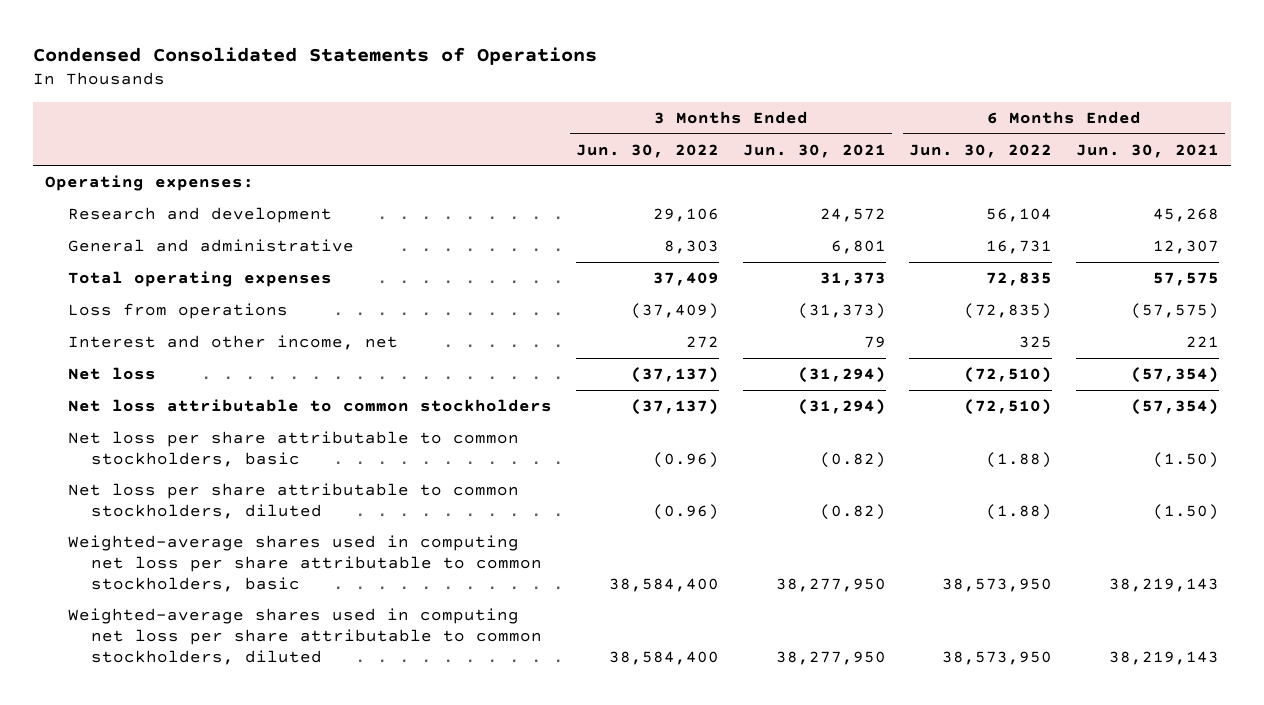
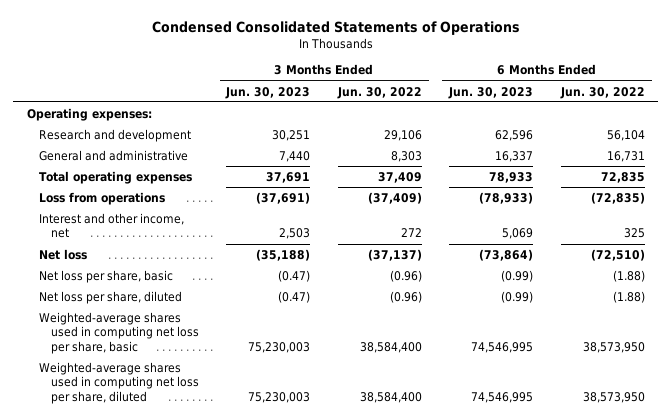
[742,143,886,158] Jun. 30, 2021 -> none
[1076,143,1220,158] Jun. 30, 2021 -> none
none -> [225,86,311,99] Jun. 30, 2023
none -> [448,86,534,99] Jun. 30, 2023
[68,399,553,413] Net loss attributable to common stockholders -> none
[68,431,520,467] Net loss per share attributable to common stockholders, basic -> [38,269,173,283] Net loss per share, basic
[68,483,520,519] Net loss per share attributable to common stockholders, diluted -> [38,290,182,304] Net loss per share, diluted
[68,535,543,592] Weighted-average shares used in computing net loss per share attributable to common stockholders, basic -> [38,311,199,355] Weighted-average shares used in computing net loss per share, basic
[68,608,543,665] Weighted-average shares used in computing net loss per share attributable to common stockholders, diluted -> [38,361,199,405] Weighted-average shares used in computing net loss per share, diluted

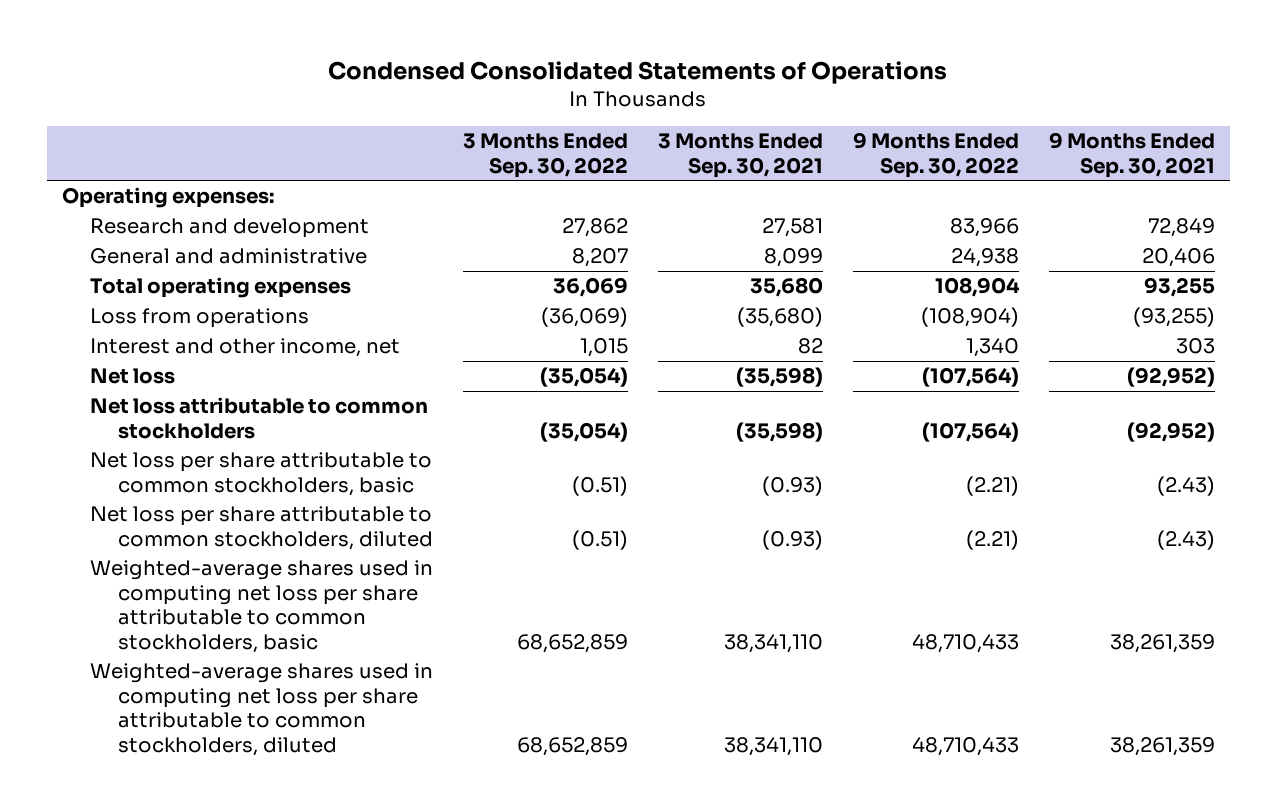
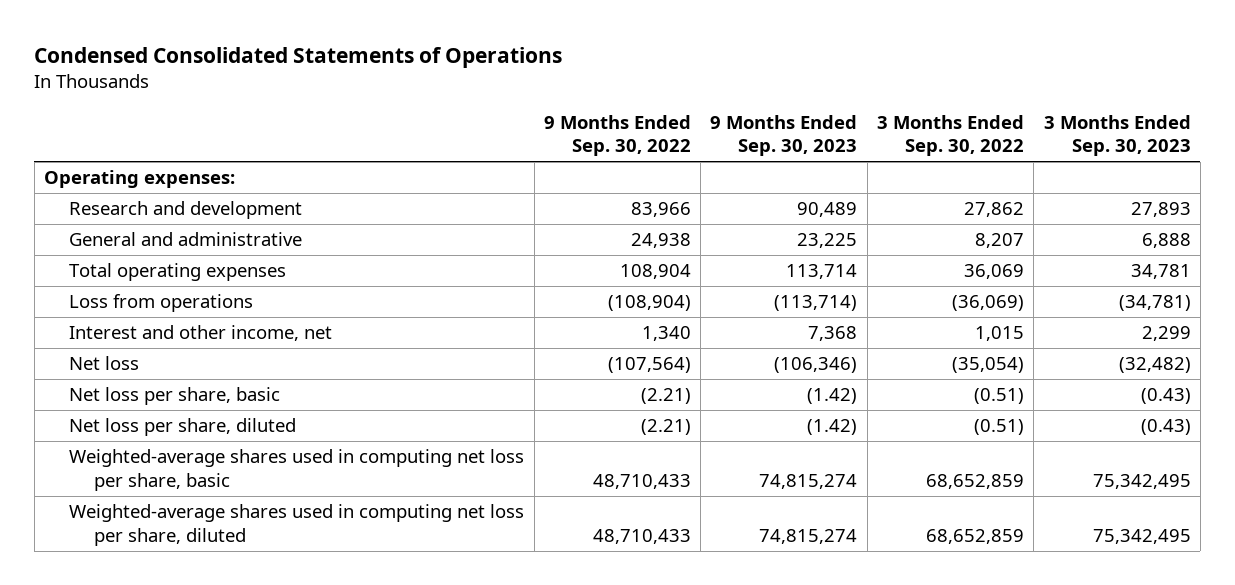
[657,133,823,178] 3 Months Ended Sep. 30, 2021 -> none
[1048,132,1215,178] 9 Months Ended Sep. 30, 2021 -> none
none -> [710,114,858,157] 9 Months Ended Sep. 30, 2023
none -> [1043,114,1191,157] 3 Months Ended Sep. 30, 2023
[90,397,429,439] Net loss attributable to common stockholders -> none
[90,452,433,496] Net loss per share attributable to common stockholders, basic -> [69,387,281,406] Net loss per share, basic
[90,506,433,550] Net loss per share attributable to common stockholders, diluted -> [69,418,297,437] Net loss per share, diluted
[90,560,434,653] Weighted-average shares used in computing net loss per share attributable to common stockholders, basic -> [69,449,525,491] Weighted-average shares used in computing net loss per share, basic
[90,663,434,756] Weighted-average shares used in computing net loss per share attributable to common stockholders, diluted -> [69,504,525,546] Weighted-average shares used in computing net loss per share, diluted

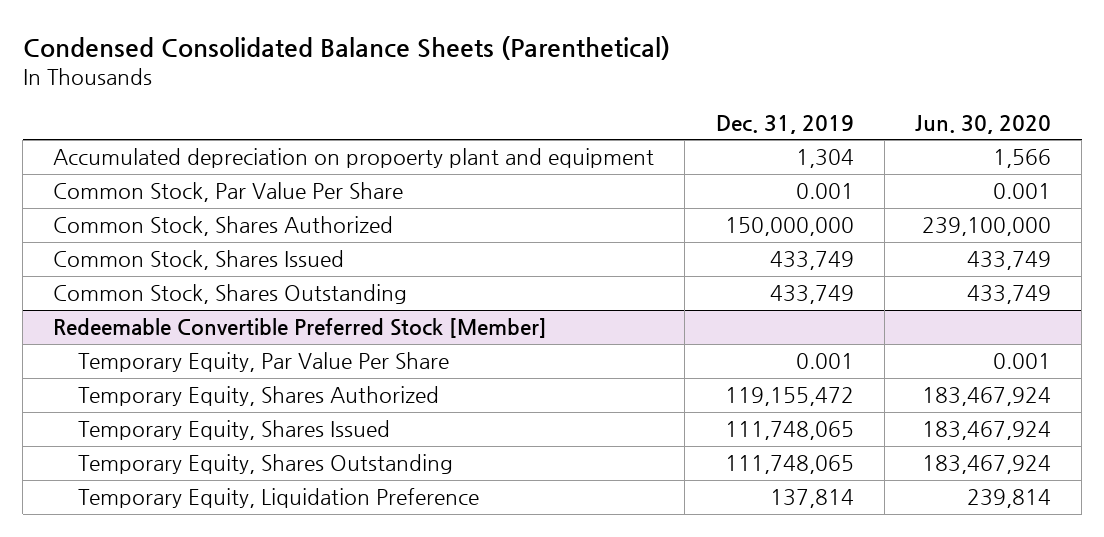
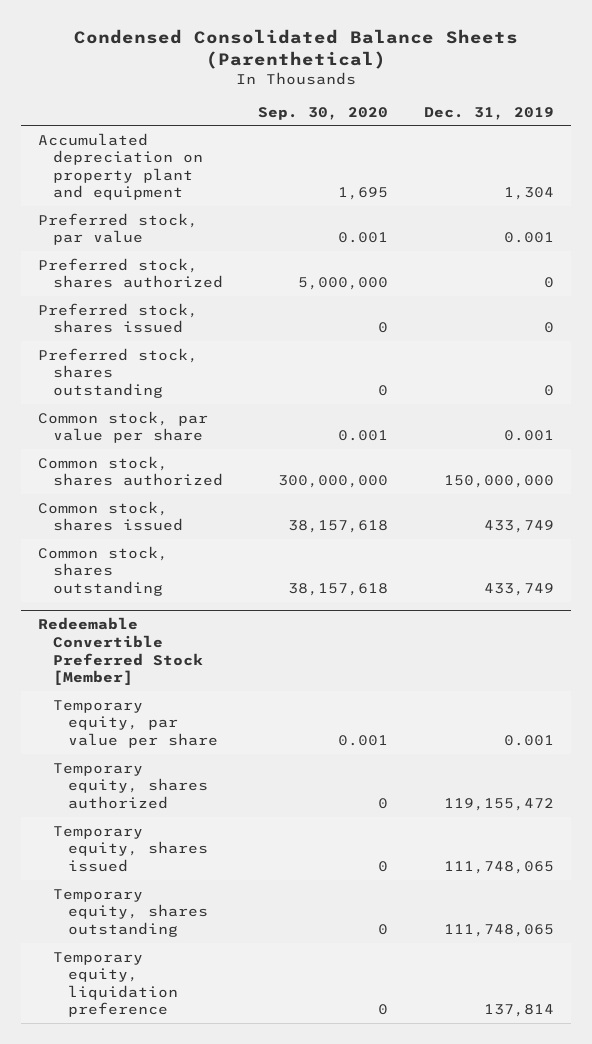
[914,114,1051,134] Jun. 30, 2020 -> none
none -> [258,106,389,120] Sep. 30, 2020
[53,148,655,169] Accumulated depreciation on propoerty plant and equipment -> [38,132,203,201] Accumulated depreciation on property plant and equipment
none -> [38,212,199,246] Preferred stock, par value
none -> [38,257,223,289] Preferred stock, shares authorized
none -> [38,302,199,334] Preferred stock, shares issued
none -> [38,347,199,398] Preferred stock, shares outstanding
[53,182,404,203] Common Stock, Par Value Per Share -> [38,410,209,444] Common stock, par value per share
[53,216,394,237] Common Stock, Shares Authorized -> [38,455,223,487] Common stock, shares authorized
[53,250,345,271] Common Stock, Shares Issued -> [38,500,183,532] Common stock, shares issued
[53,284,408,305] Common Stock, Shares Outstanding -> [38,545,169,596] Common stock, shares outstanding
[78,352,450,373] Temporary Equity, Par Value Per Share -> [52,699,218,748] Temporary equity, par value per share
[78,386,440,407] Temporary Equity, Shares Authorized -> [52,762,208,809] Temporary equity, shares authorized
[78,420,391,441] Temporary Equity, Shares Issued -> [52,825,208,872] Temporary equity, shares issued
[78,454,454,475] Temporary Equity, Shares Outstanding -> [52,888,208,937] Temporary equity, shares outstanding
[78,488,480,509] Temporary Equity, Liquidation Preference -> [52,951,178,1018] Temporary equity, liquidation preference

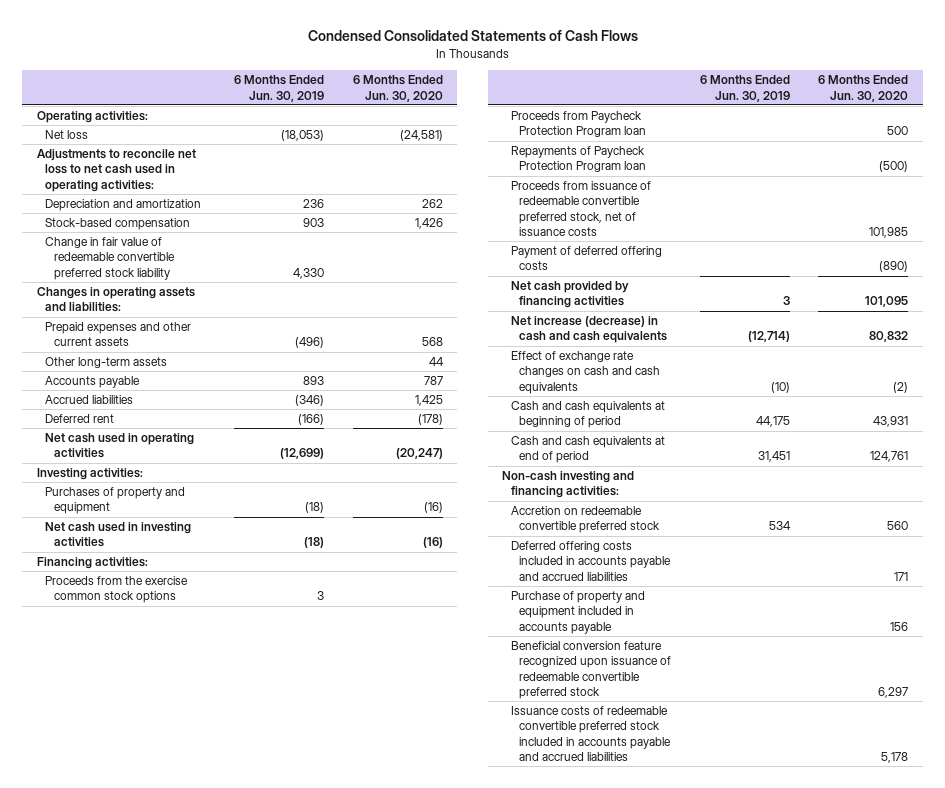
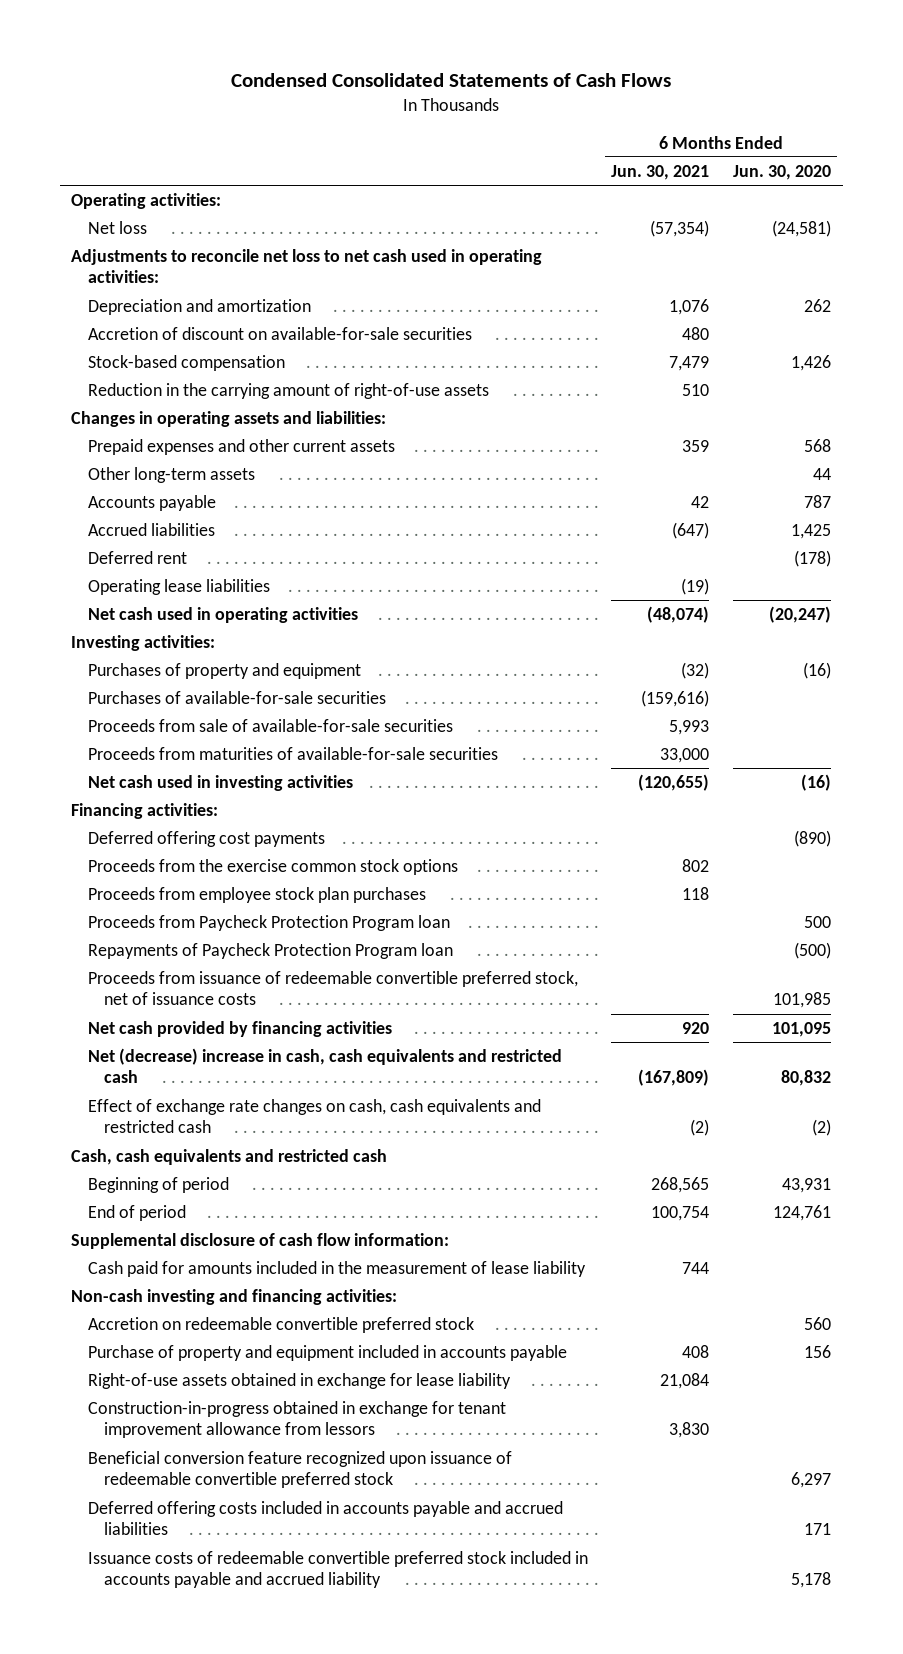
[234,75,325,102] 6 Months Ended Jun. 30, 2019 -> none
none -> [611,164,710,180] Jun. 30, 2021
none -> [87,326,472,340] Accretion of discount on available-for-sale securities
[45,237,175,280] Change in fair value of redeemable convertible preferred stock liability -> none
none -> [87,382,489,399] Reduction in the carrying amount of right-of-use assets
none -> [87,578,270,595] Operating lease liabilities
none -> [87,690,386,704] Purchases of available-for-sale securities
none -> [87,718,453,732] Proceeds from sale of available-for-sale securities
none -> [87,746,498,760] Proceeds from maturities of available-for-sale securities
none -> [87,830,325,847] Deferred offering cost payments
none -> [87,886,426,903] Proceeds from employee stock plan purchases
[510,246,662,271] Payment of deferred offering costs -> none
[510,316,668,344] Net increase (decrease) in cash and cash equivalents -> [87,1047,562,1084] Net (decrease) increase in cash, cash equivalents and restricted cash
[510,351,661,394] Effect of exchange rate changes on cash and cash equivalents -> [87,1098,541,1134] Effect of exchange rate changes on cash, cash equivalents and restricted cash
none -> [71,1148,388,1165] Cash, cash equivalents and restricted cash
[510,401,665,429] Cash and cash equivalents at beginning of period -> [87,1176,229,1193] Beginning of period
[510,436,665,464] Cash and cash equivalents at end of period -> [87,1204,186,1221] End of period
none -> [71,1232,450,1249] Supplemental disclosure of cash flow information:
none -> [87,1260,586,1277] Cash paid for amounts included in the measurement of lease liability
none -> [87,1372,511,1389] Right-of-use assets obtained in exchange for lease liability
none -> [87,1400,506,1439] Construction-in-progress obtained in exchange for tenant improvement allowance from lessors
[510,541,672,581] Deferred offering costs included in accounts payable and accrued liabilities -> [87,1500,563,1536] Deferred offering costs included in accounts payable and accrued liabilities
[510,706,672,762] Issuance costs of redeemable convertible preferred stock included in accounts payable and accrued liabilities -> [87,1550,588,1589] Issuance costs of redeemable convertible preferred stock included in accounts payable and accrued liability

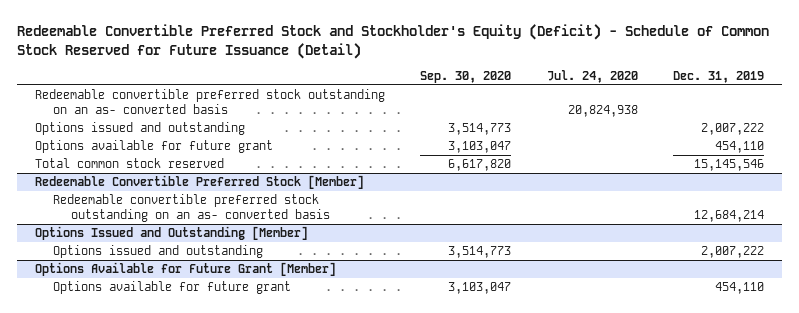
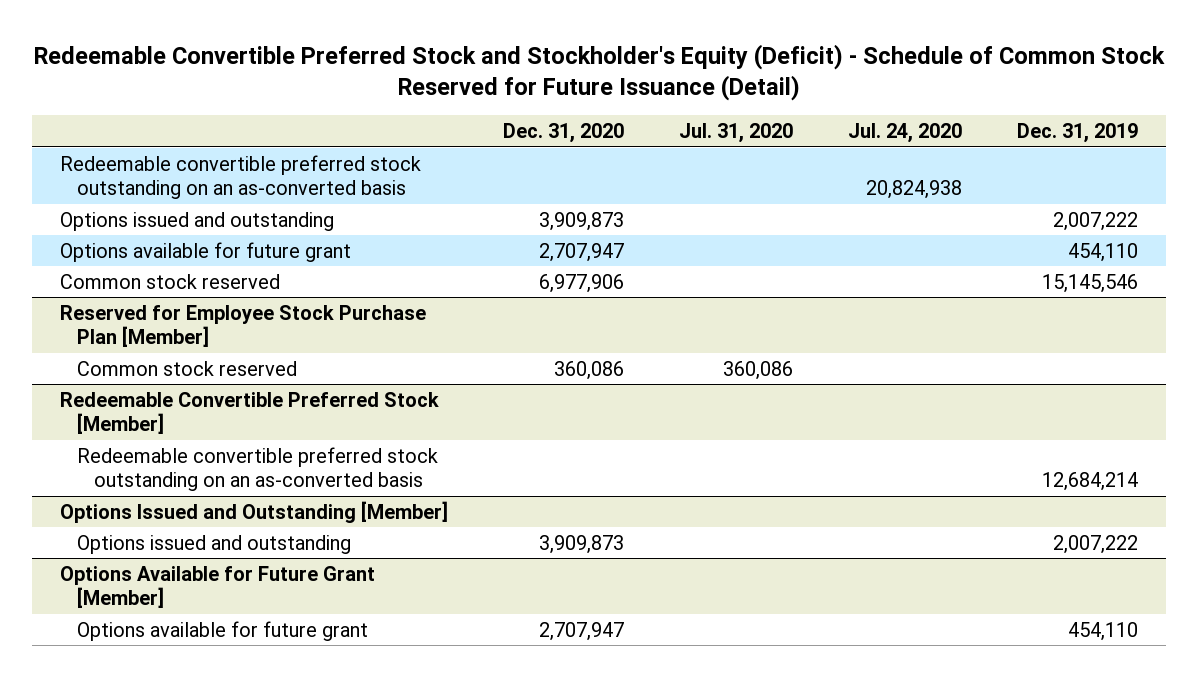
[420,71,512,84] Sep. 30, 2020 -> none
none -> [502,123,624,144] Dec. 31, 2020
none -> [679,123,794,144] Jul. 31, 2020
[34,89,385,114] Redeemable convertible preferred stock outstanding on an as- converted basis -> [59,154,421,200] Redeemable convertible preferred stock outstanding on an as-converted basis
[34,158,224,169] Total common stock reserved -> [59,273,280,289] Common stock reserved
none -> [59,304,426,348] Reserved for Employee Stock Purchase Plan [Member]
none -> [76,360,297,376] Common stock reserved
[52,194,331,222] Redeemable convertible preferred stock outstanding on an as- converted basis -> [76,446,438,492] Redeemable convertible preferred stock outstanding on an as-converted basis

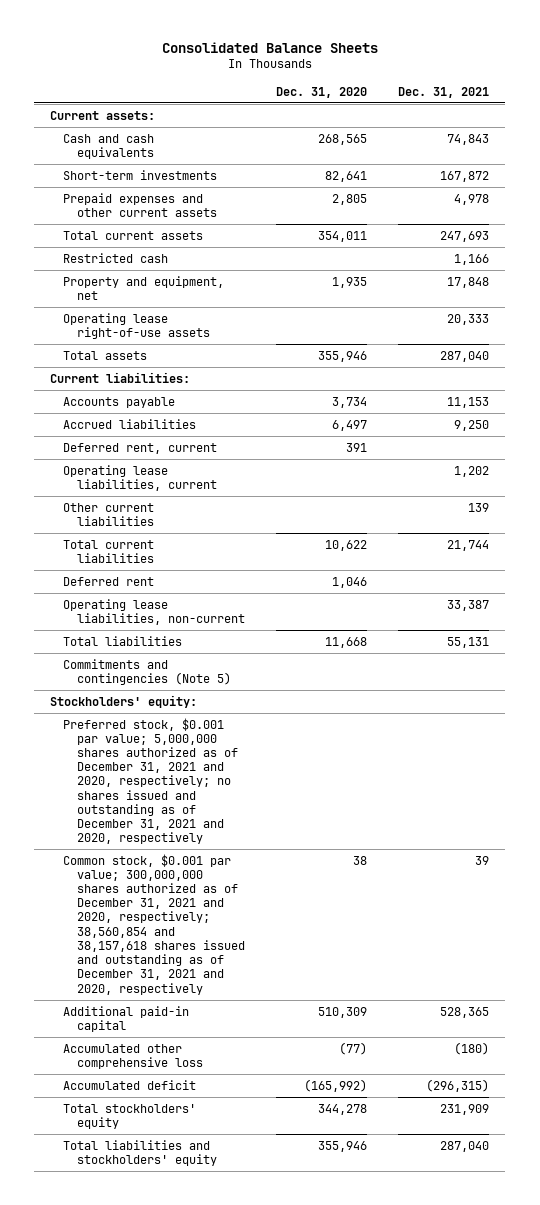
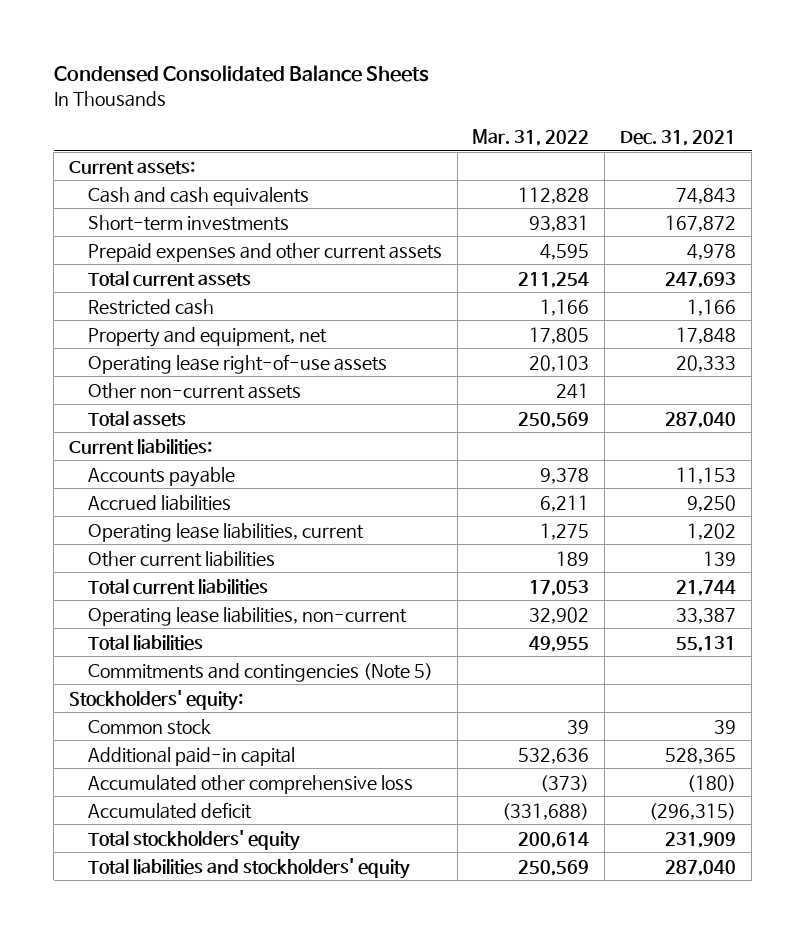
[161,41,378,53] Consolidated Balance Sheets -> [53,65,429,83] Condensed Consolidated Balance Sheets
[276,86,368,98] Dec. 31, 2020 -> none
none -> [472,128,590,146] Mar. 31, 2022
none -> [87,382,301,399] Other non-current assets
[63,442,218,454] Deferred rent, current -> none
[63,576,155,586] Deferred rent -> none
[63,717,238,845] Preferred stock, $0.001 par value; 5,000,000 shares authorized as of December 31, 2021 and 2020, respectively; no shares issued and outstanding as of December 31, 2021 and 2020, respectively -> none
[63,853,245,995] Common stock, $0.001 par value; 300,000,000 shares authorized as of December 31, 2021 and 2020, respectively; 38,560,854 and 38,157,618 shares issued and outstanding as of December 31, 2021 and 2020, respectively -> [87,718,211,735] Common stock

